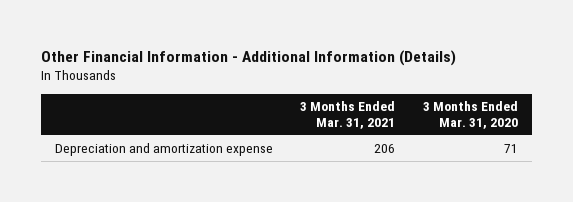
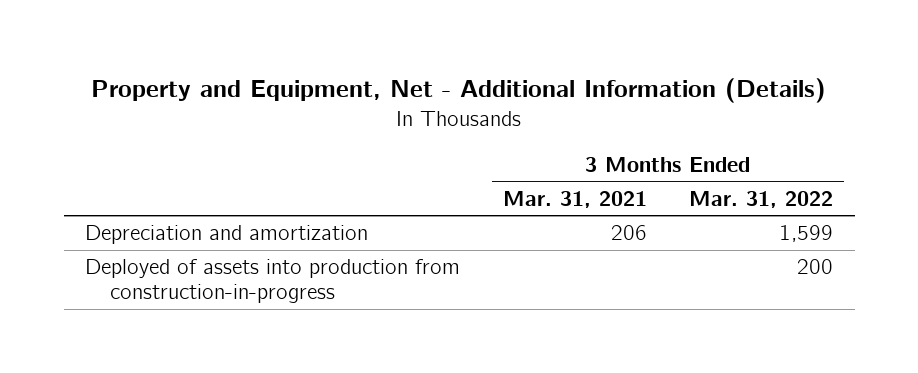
[41,50,457,67] Other Financial Information - Additional Information (Details) -> [91,78,827,104] Property and Equipment, Net - Additional Information (Details)
[422,101,518,130] 3 Months Ended Mar. 31, 2020 -> none
none -> [689,190,834,208] Mar. 31, 2022
[54,143,273,157] Depreciation and amortization expense -> [85,225,369,245] Depreciation and amortization
none -> [85,259,461,304] Deployed of assets into production from construction-in-progress

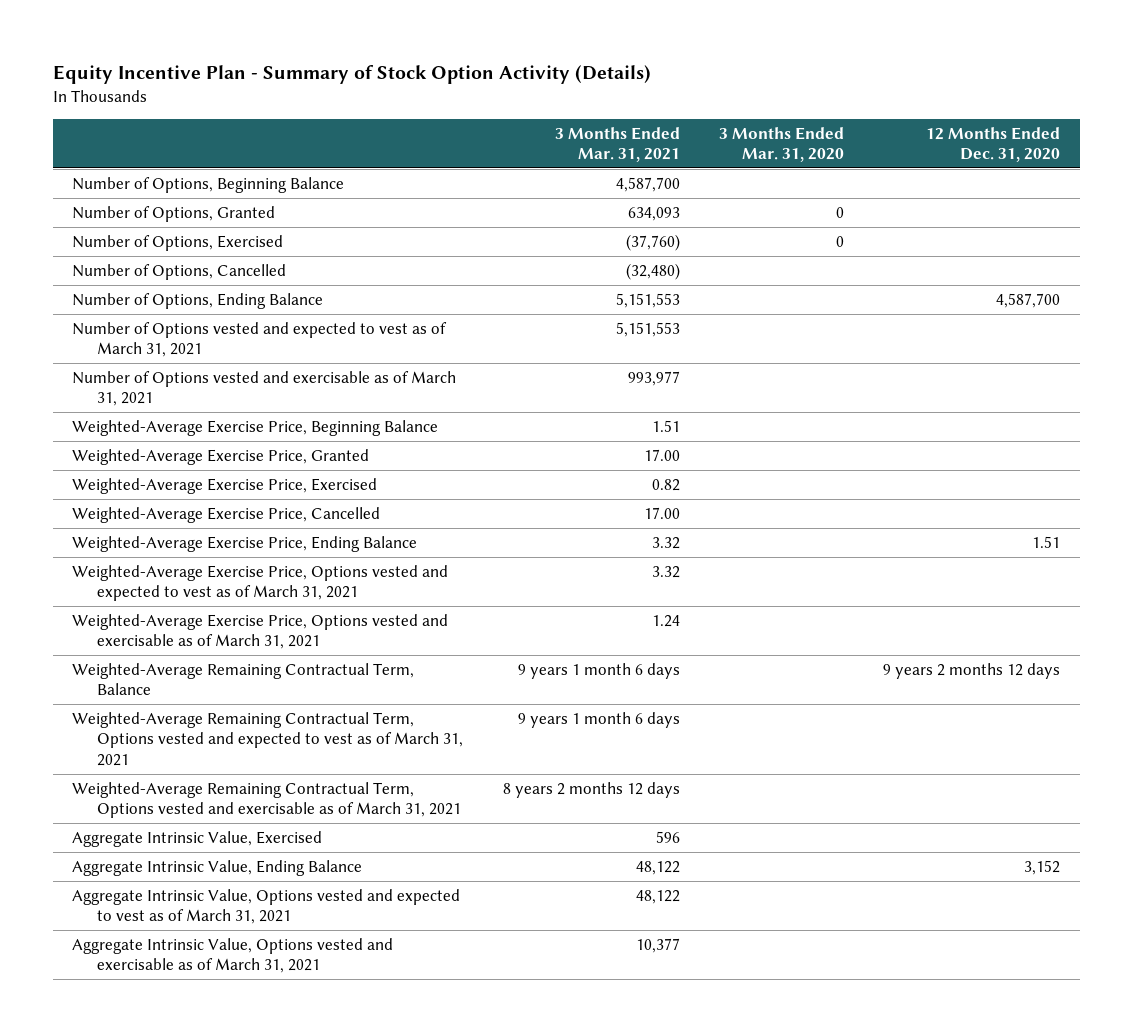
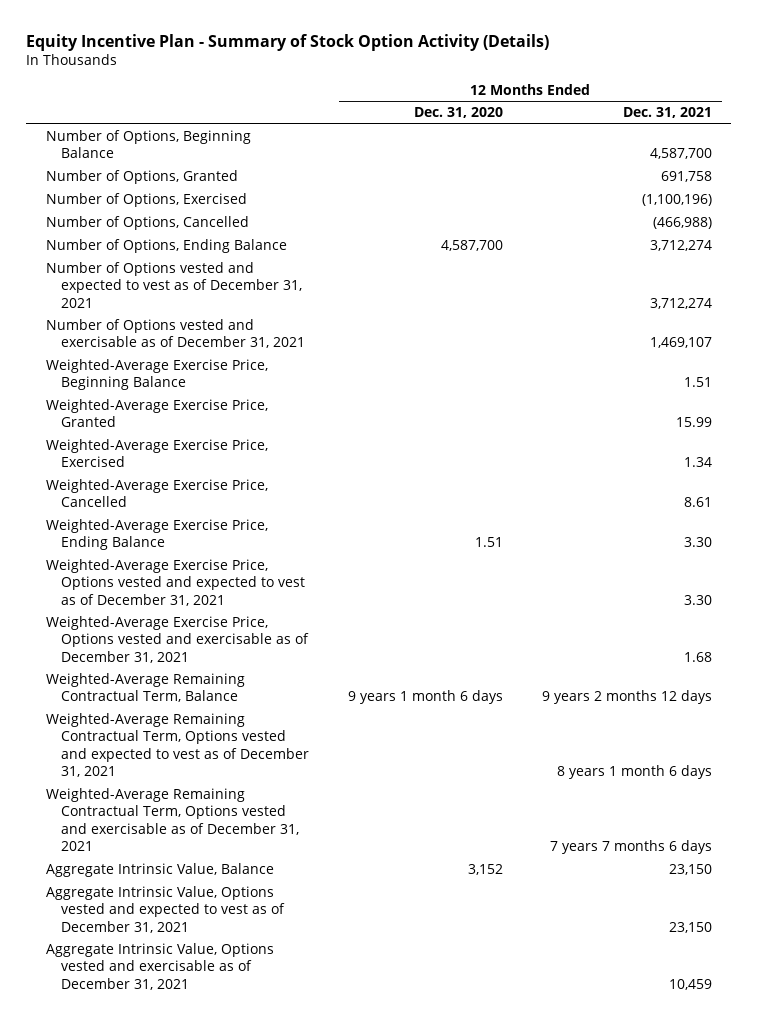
[554,126,680,163] 3 Months Ended Mar. 31, 2021 -> none
[718,126,844,163] 3 Months Ended Mar. 31, 2020 -> none
none -> [623,107,713,119] Dec. 31, 2021
[72,321,448,358] Number of Options vested and expected to vest as of March 31, 2021 -> [45,262,303,308] Number of Options vested and expected to vest as of December 31, 2021
[72,370,457,407] Number of Options vested and exercisable as of March 31, 2021 -> [45,319,306,349] Number of Options vested and exercisable as of December 31, 2021
[72,830,323,847] Aggregate Intrinsic Value, Exercised -> none
[72,564,449,602] Weighted-Average Exercise Price, Options vested and expected to vest as of March 31, 2021 -> [45,559,306,606] Weighted-Average Exercise Price, Options vested and expected to vest as of December 31, 2021
[72,613,449,650] Weighted-Average Exercise Price, Options vested and exercisable as of March 31, 2021 -> [45,616,310,663] Weighted-Average Exercise Price, Options vested and exercisable as of December 31, 2021
[883,662,1061,679] 9 years 2 months 12 days -> [348,690,504,705] 9 years 1 month 6 days
[72,711,464,766] Weighted-Average Remaining Contractual Term, Options vested and expected to vest as of March 31, 2021 -> [45,713,310,777] Weighted-Average Remaining Contractual Term, Options vested and expected to vest as of December 31, 2021
[72,781,462,819] Weighted-Average Remaining Contractual Term, Options vested and exercisable as of March 31, 2021 -> [45,788,300,851] Weighted-Average Remaining Contractual Term, Options vested and exercisable as of December 31, 2021
[72,859,363,876] Aggregate Intrinsic Value, Ending Balance -> [45,863,274,878] Aggregate Intrinsic Value, Balance
[72,888,461,925] Aggregate Intrinsic Value, Options vested and expected to vest as of March 31, 2021 -> [45,886,286,933] Aggregate Intrinsic Value, Options vested and expected to vest as of December 31, 2021
[72,937,394,974] Aggregate Intrinsic Value, Options vested and exercisable as of March 31, 2021 -> [45,943,274,990] Aggregate Intrinsic Value, Options vested and exercisable as of December 31, 2021

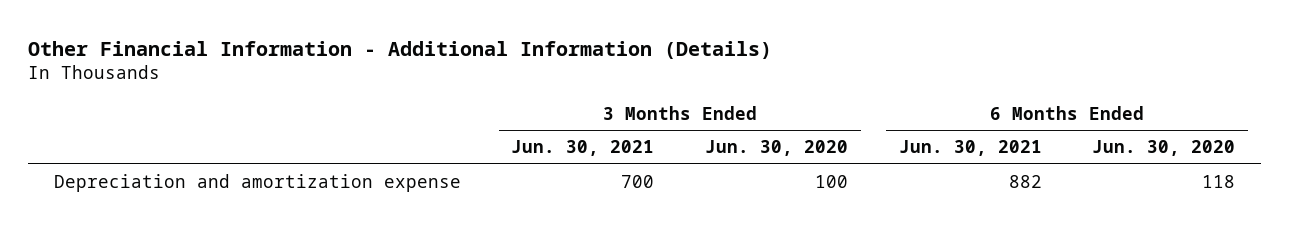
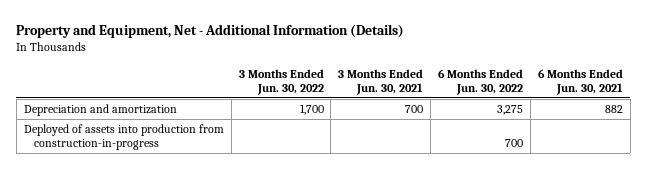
[28,40,773,59] Other Financial Information - Additional Information (Details) -> [16,24,405,39] Property and Equipment, Net - Additional Information (Details)
[705,140,849,157] Jun. 30, 2020 -> none
[1092,140,1236,157] Jun. 30, 2020 -> none
none -> [238,68,324,96] 3 Months Ended Jun. 30, 2022
none -> [438,68,524,96] 6 Months Ended Jun. 30, 2022
[53,174,461,193] Depreciation and amortization expense -> [23,104,177,117] Depreciation and amortization
none -> [23,124,224,151] Deployed of assets into production from construction-in-progress

